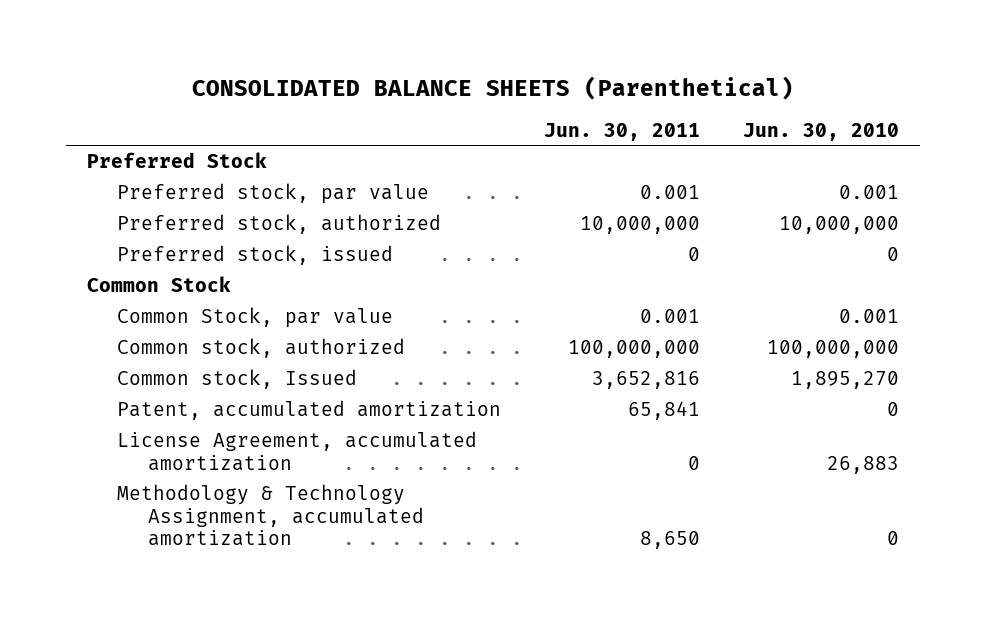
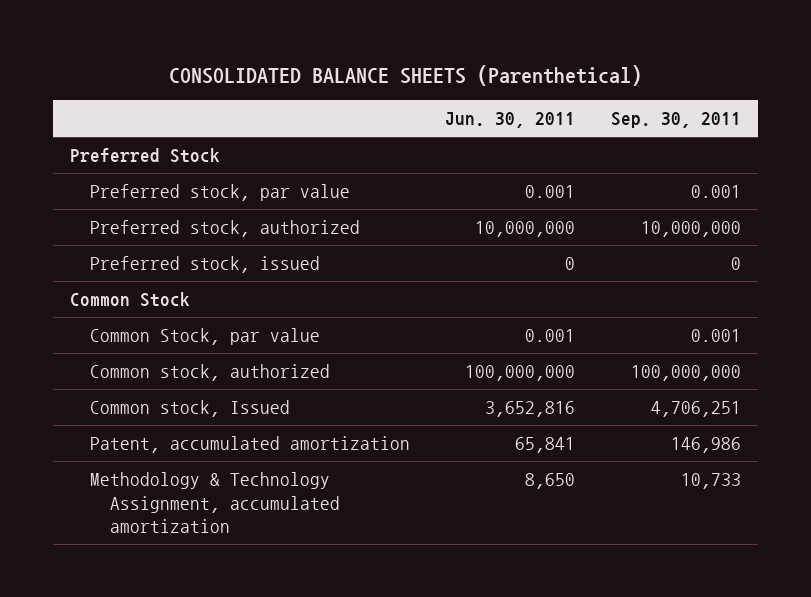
[743,122,900,141] Jun. 30, 2010 -> none
none -> [610,112,741,129] Sep. 30, 2011
[117,431,478,471] License Agreement, accumulated amortization -> none

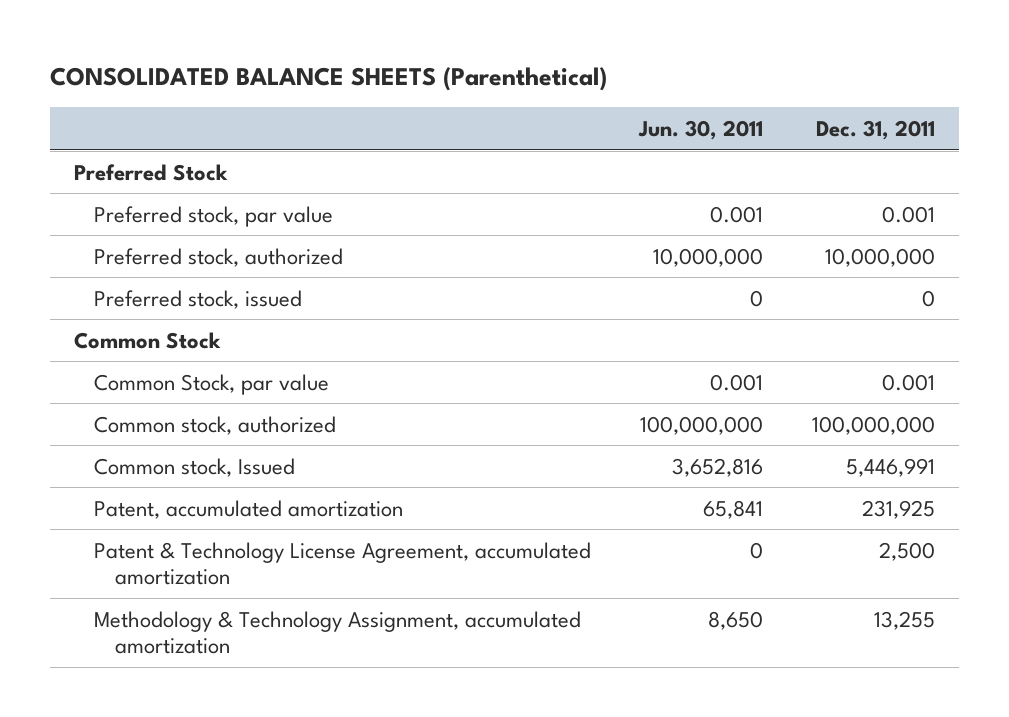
[610,112,741,129] Sep. 30, 2011 -> none
none -> [815,119,935,140] Dec. 31, 2011
none -> [94,541,592,585] Patent & Technology License Agreement, accumulated amortization

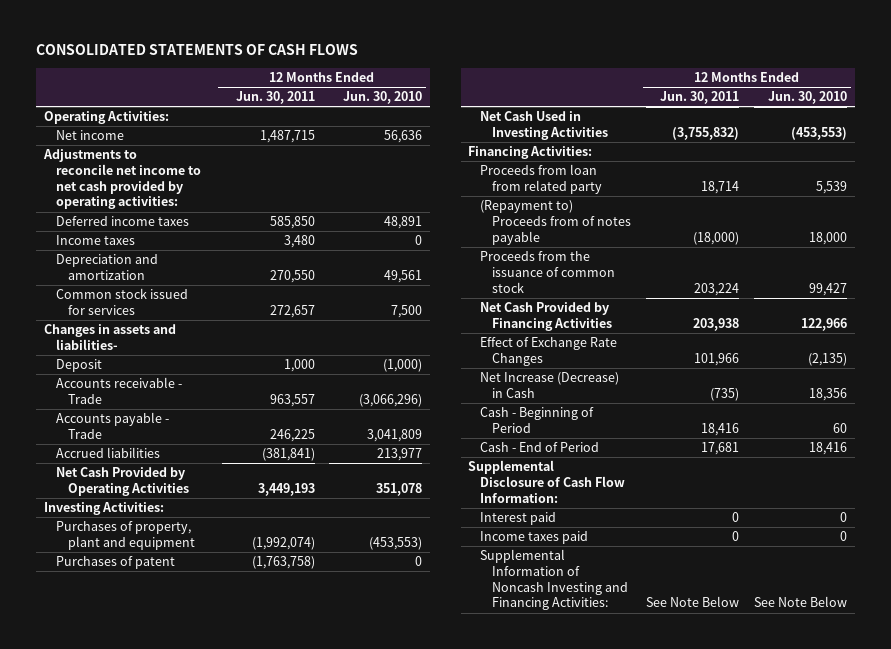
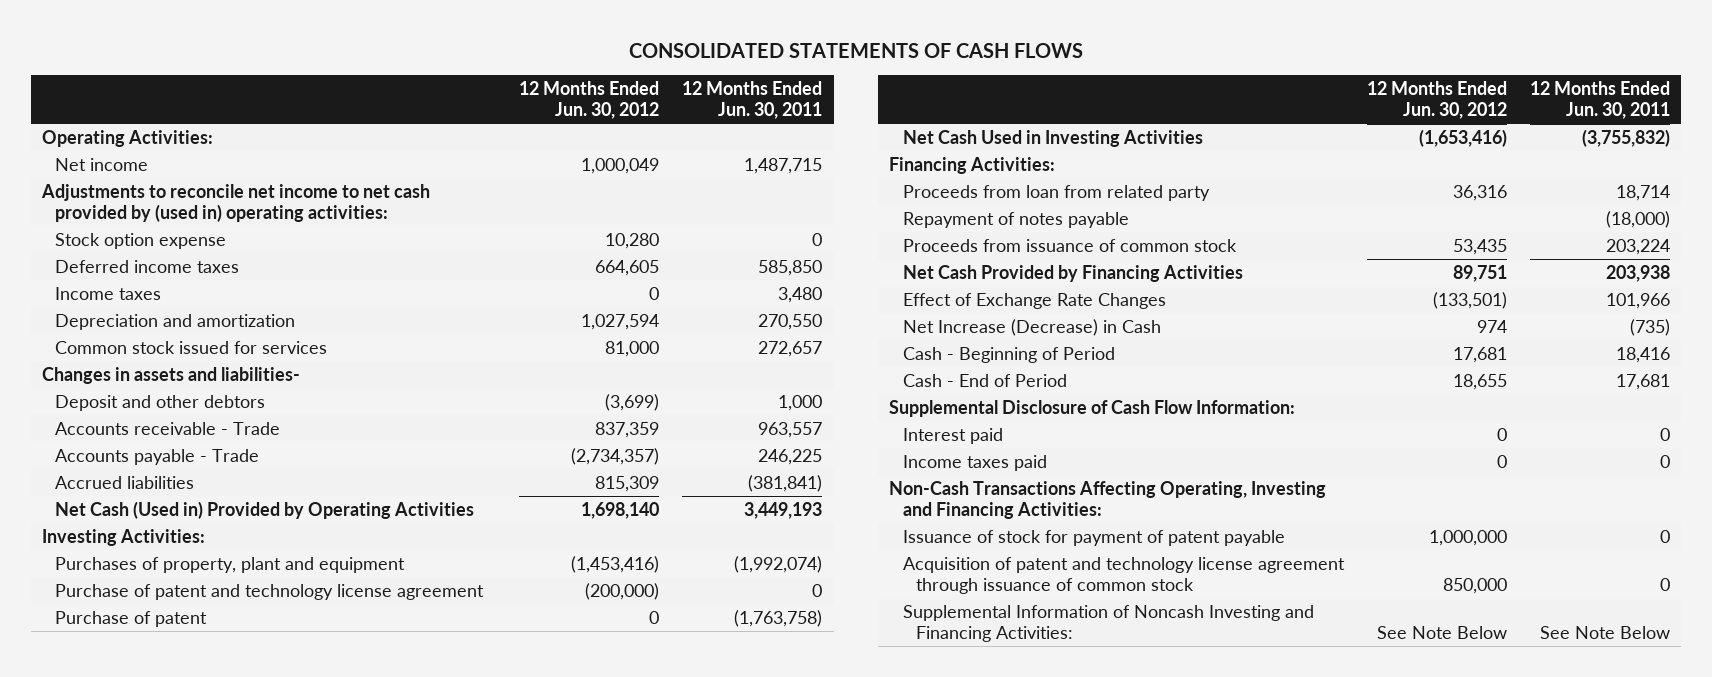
[343,91,423,105] Jun. 30, 2010 -> none
none -> [519,81,660,120] 12 Months Ended Jun. 30, 2012
[42,149,201,210] Adjustments to reconcile net income to net cash provided by operating activities: -> [41,183,431,222] Adjustments to reconcile net income to net cash provided by (used in) operating activities:
none -> [55,232,227,249] Stock option expense
[55,359,102,373] Deposit -> [55,394,266,411] Deposit and other debtors
[55,467,189,496] Net Cash Provided by Operating Activities -> [55,500,475,519] Net Cash (Used in) Provided by Operating Activities
none -> [55,583,485,600] Purchase of patent and technology license agreement
[55,556,175,570] Purchases of patent -> [55,610,208,627] Purchase of patent
[480,200,632,245] (Repayment to) Proceeds from of notes payable -> [902,211,1129,228] Repayment of notes payable
[480,251,616,293] Proceeds from the issuance of common stock -> [902,238,1237,252] Proceeds from issuance of common stock
none -> [889,480,1327,519] Non-Cash Transactions Affecting Operating, Investing and Financing Activities:
none -> [902,529,1285,546] Issuance of stock for payment of patent payable
none -> [902,556,1345,594] Acquisition of patent and technology license agreement through issuance of common stock

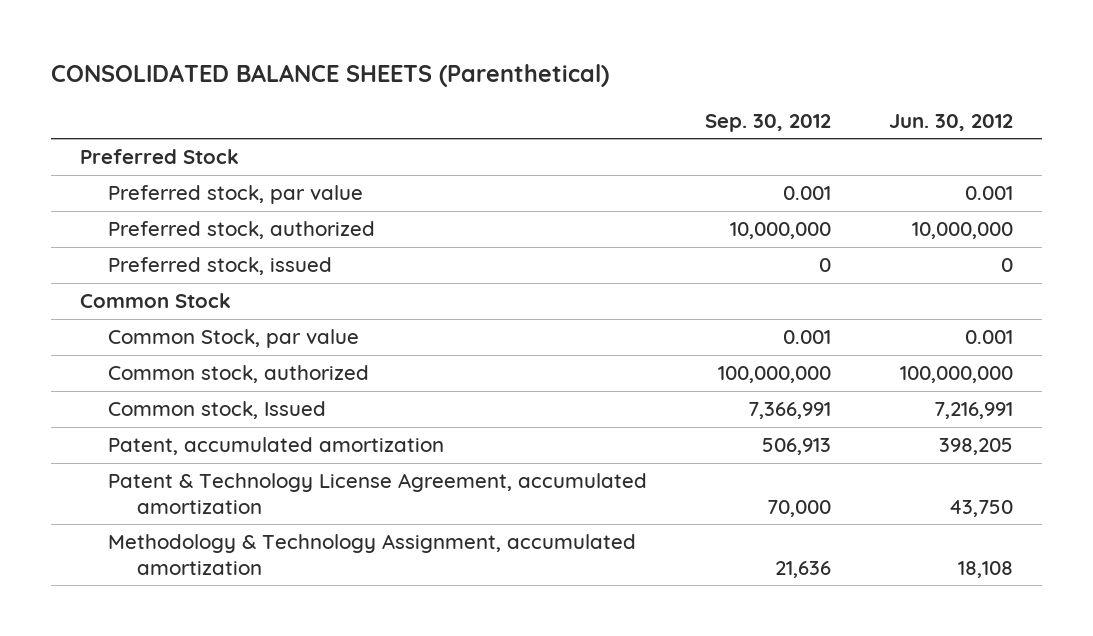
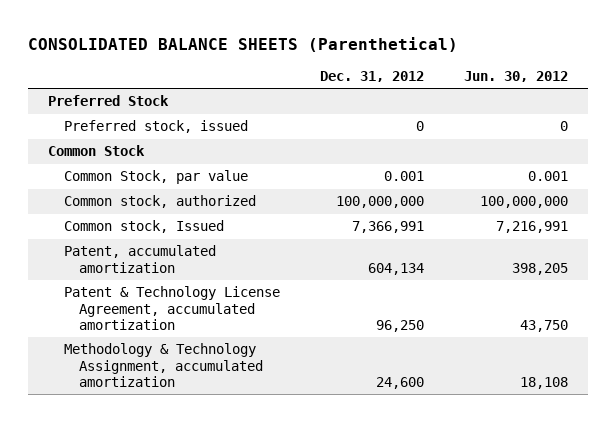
[705,113,832,132] Sep. 30, 2012 -> none
none -> [319,71,424,83] Dec. 31, 2012
[108,184,364,204] Preferred stock, par value -> none
[108,220,376,239] Preferred stock, authorized -> none

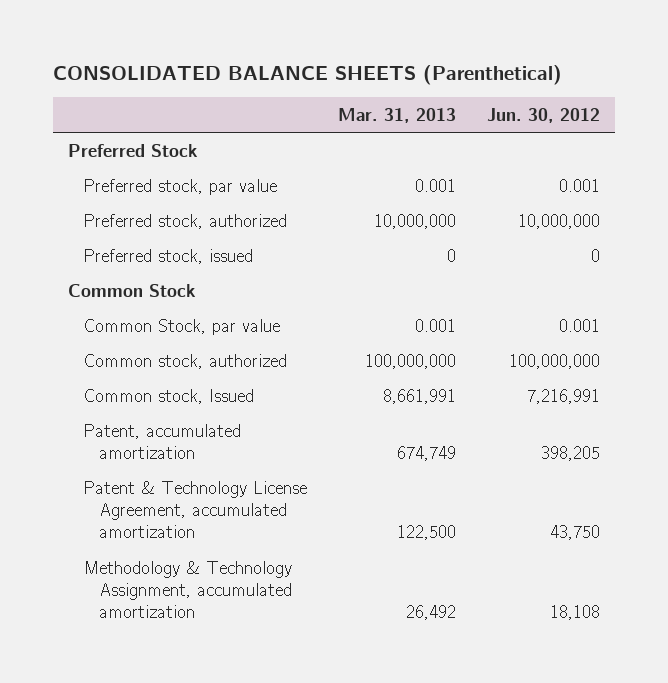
[319,71,424,83] Dec. 31, 2012 -> none
none -> [338,107,457,123] Mar. 31, 2013
none -> [83,178,278,195] Preferred stock, par value
none -> [83,213,288,229] Preferred stock, authorized

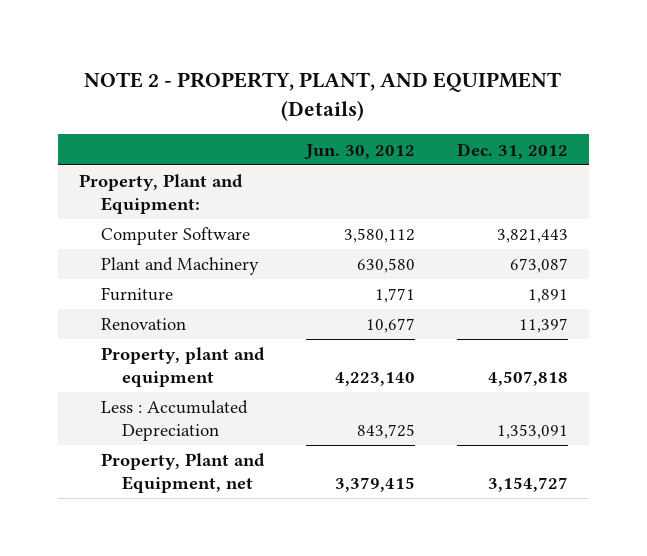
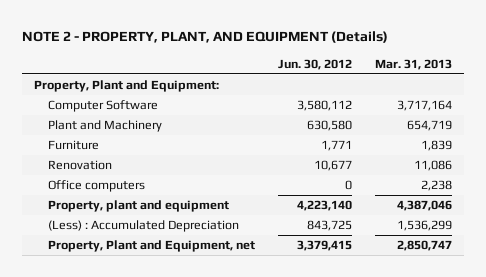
[456,142,568,159] Dec. 31, 2012 -> none
none -> [375,58,453,70] Mar. 31, 2013
none -> [47,180,145,193] Office computers
[100,400,248,442] Less : Accumulated Depreciation -> [47,220,239,233] (Less) : Accumulated Depreciation

